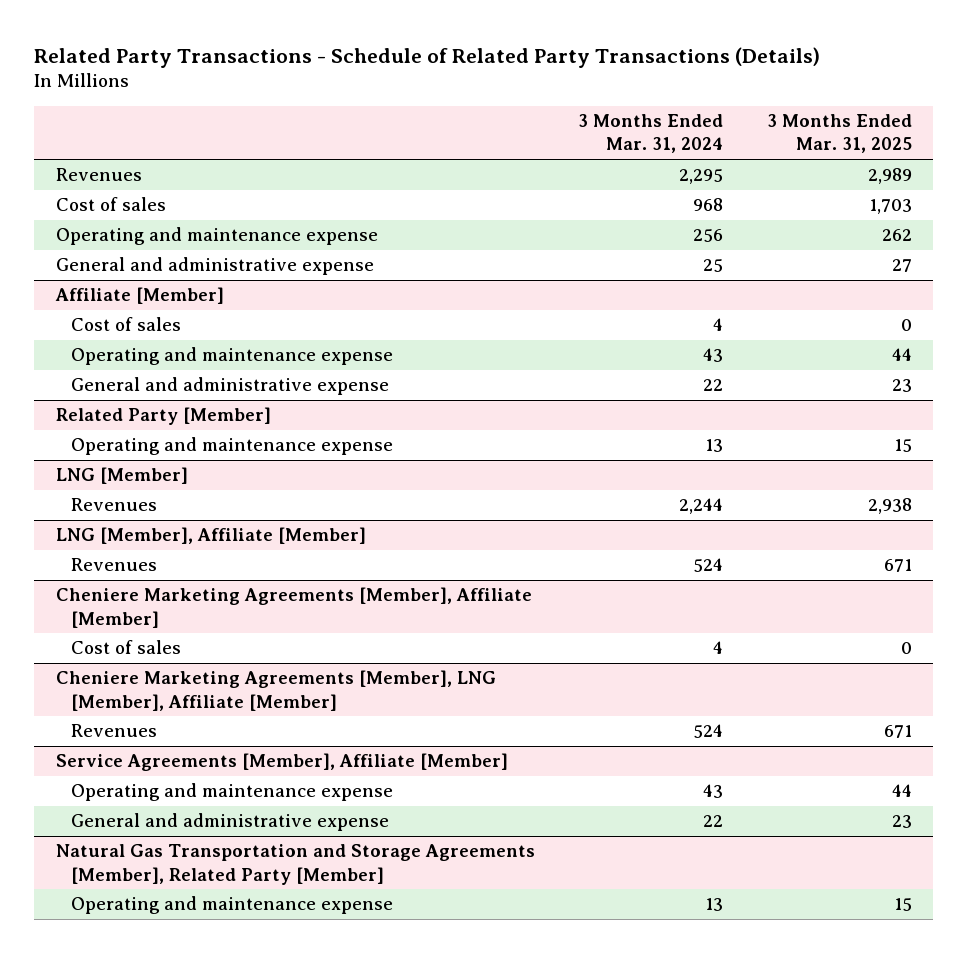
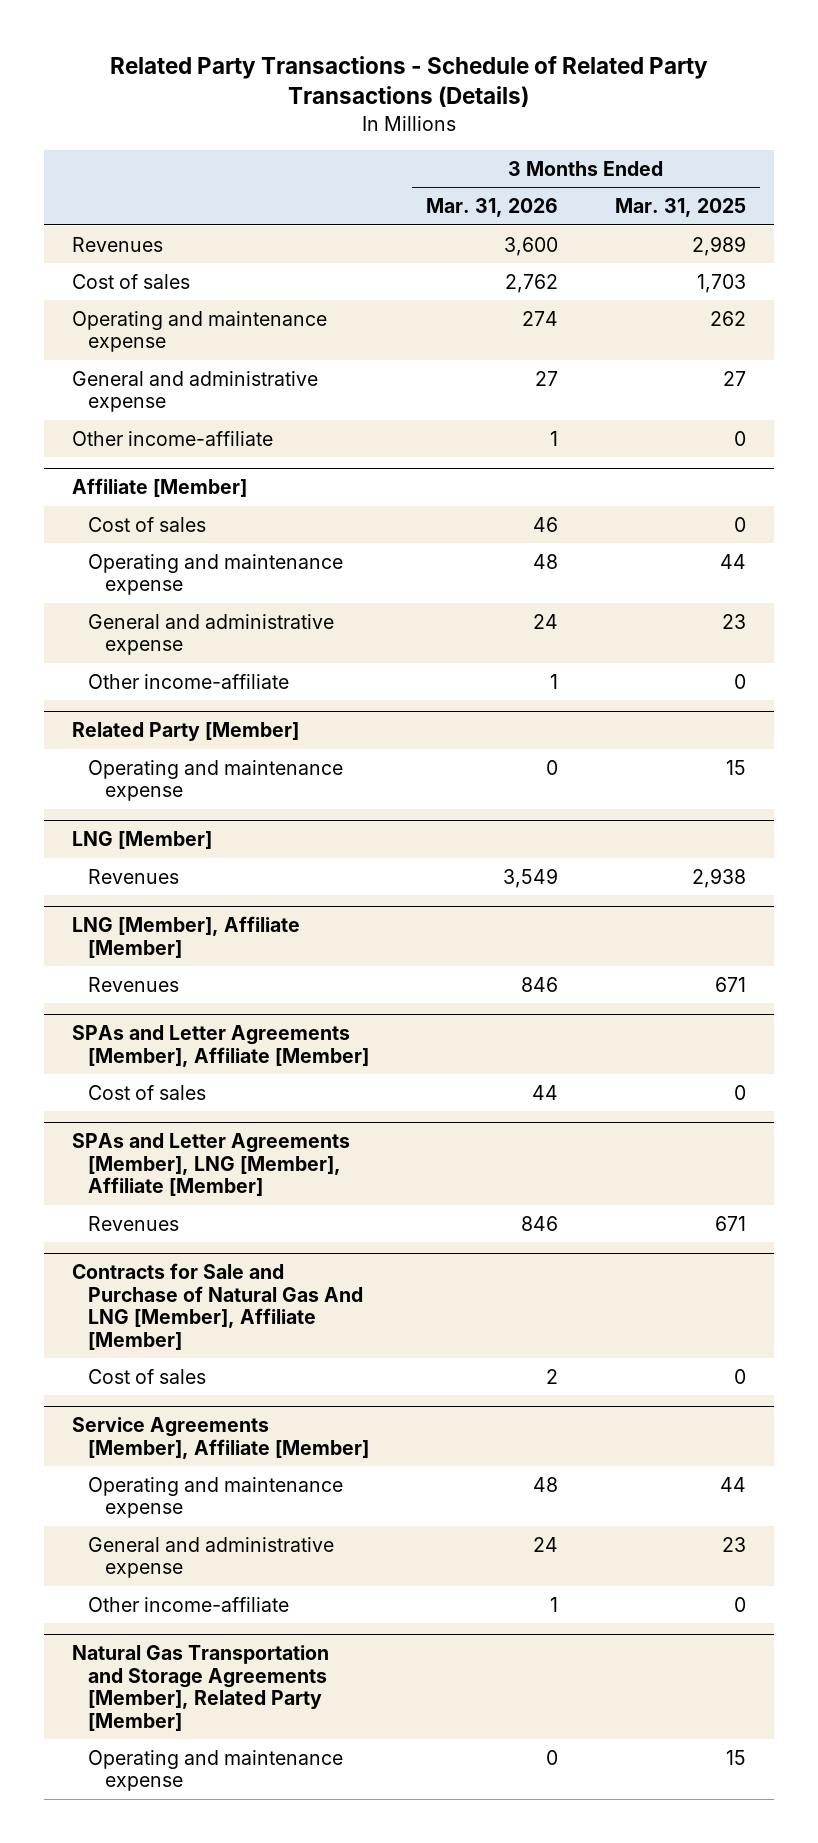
[578,114,724,154] 3 Months Ended Mar. 31, 2024 -> none
none -> [426,197,559,217] Mar. 31, 2026
none -> [72,430,274,446] Other income-affiliate
none -> [88,673,290,689] Other income-affiliate
[55,587,532,628] Cheniere Marketing Agreements [Member], Affiliate [Member] -> none
none -> [72,1025,370,1067] SPAs and Letter Agreements [Member], Affiliate [Member]
[55,670,496,711] Cheniere Marketing Agreements [Member], LNG [Member], Affiliate [Member] -> none
none -> [72,1133,351,1197] SPAs and Letter Agreements [Member], LNG [Member], Affiliate [Member]
none -> [72,1263,364,1350] Contracts for Sale and Purchase of Natural Gas And LNG [Member], Affiliate [Member]
none -> [88,1368,207,1384] Cost of sales
none -> [88,1596,290,1612] Other income-affiliate

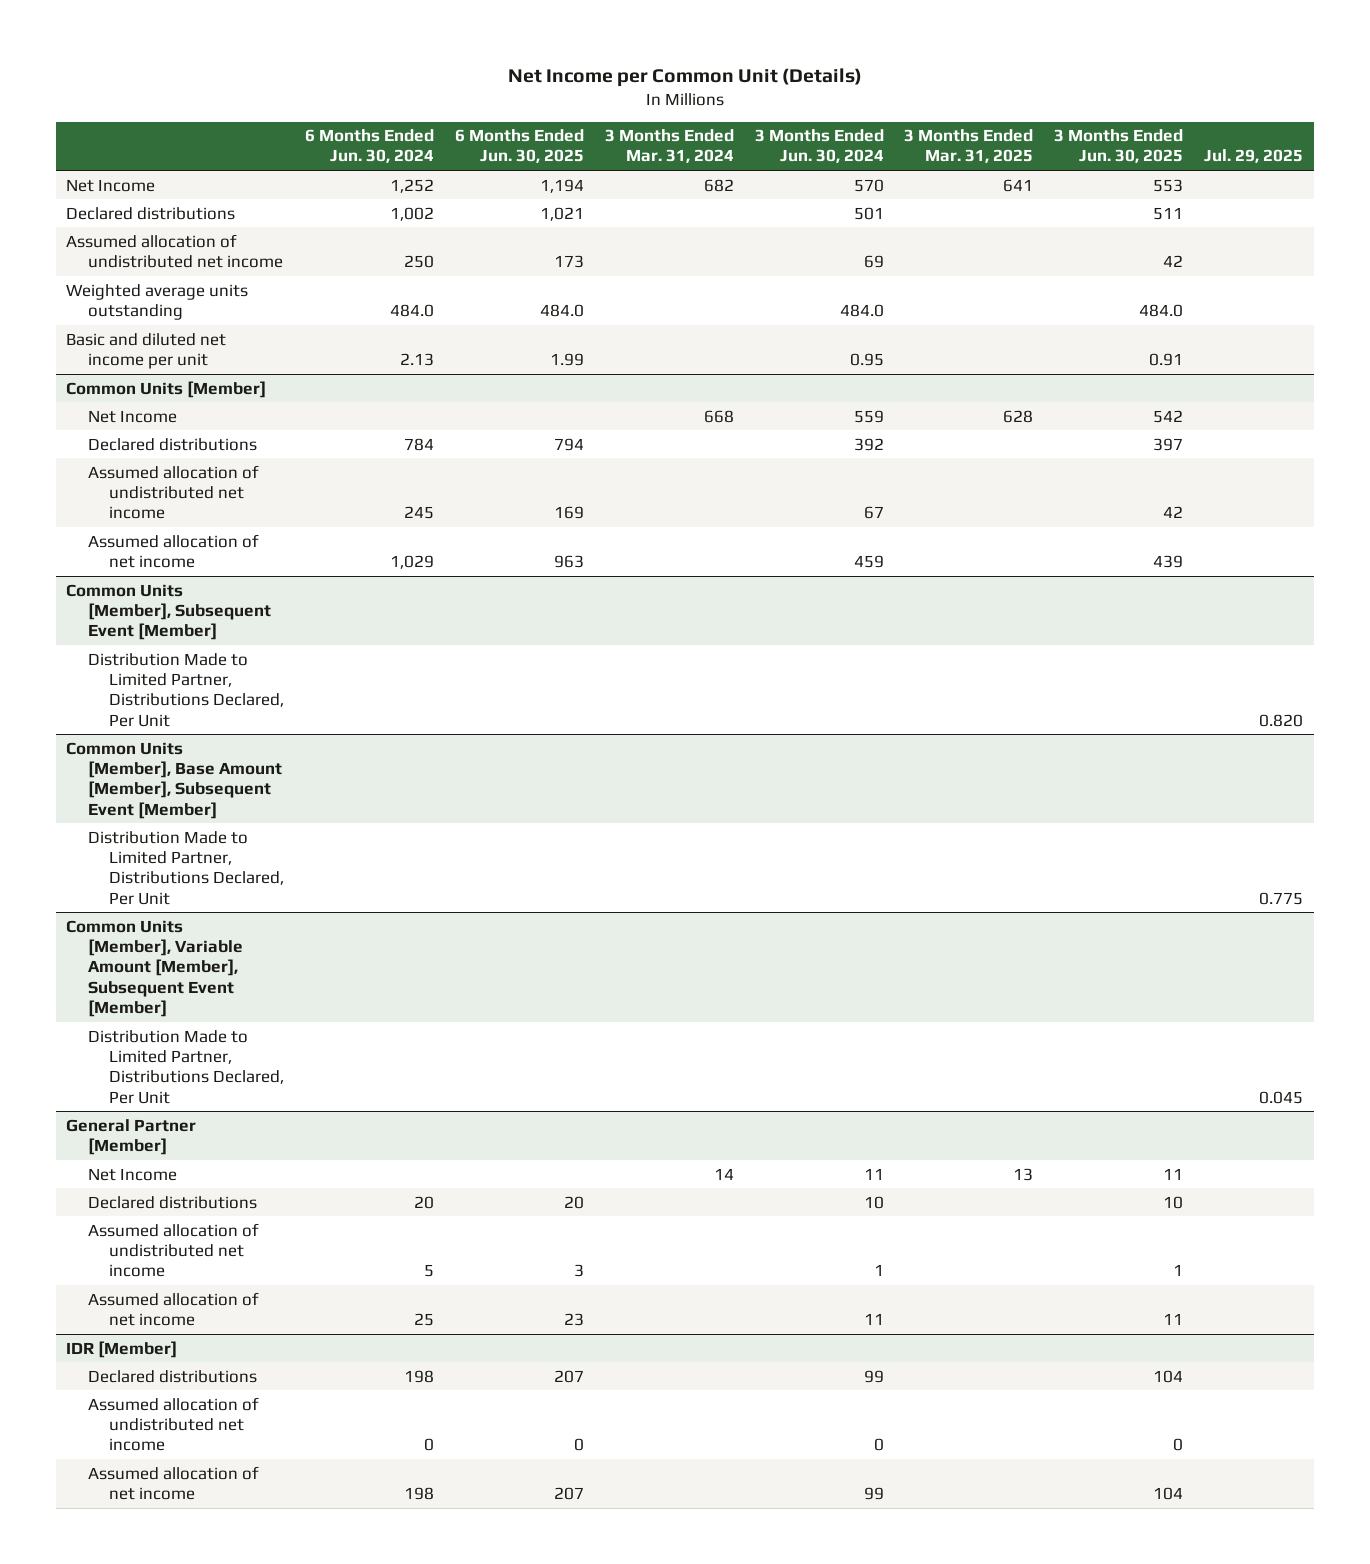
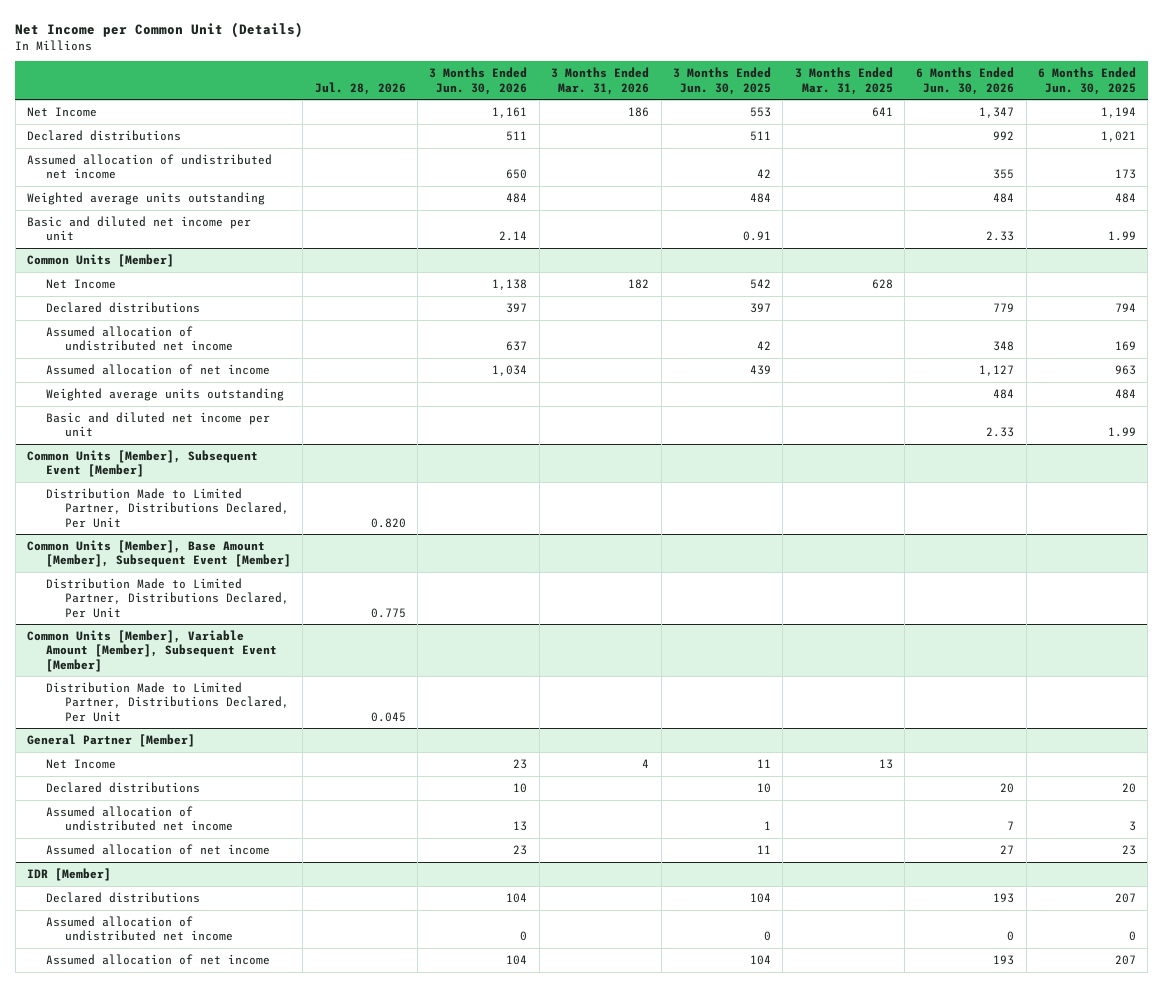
[305,129,435,164] 6 Months Ended Jun. 30, 2024 -> none
[604,129,734,164] 3 Months Ended Mar. 31, 2024 -> none
[754,129,884,164] 3 Months Ended Jun. 30, 2024 -> none
[1204,149,1304,164] Jul. 29, 2025 -> none
none -> [314,81,406,95] Jul. 28, 2026
none -> [429,67,528,95] 3 Months Ended Jun. 30, 2026
none -> [551,67,650,95] 3 Months Ended Mar. 31, 2026
none -> [916,67,1015,95] 6 Months Ended Jun. 30, 2026
[539,303,584,317] 484.0 -> [1115,192,1137,203] 484
[1139,303,1184,317] 484.0 -> [749,192,771,203] 484
none -> [46,387,285,401] Weighted average units outstanding
none -> [46,411,271,438] Basic and diluted net income per unit

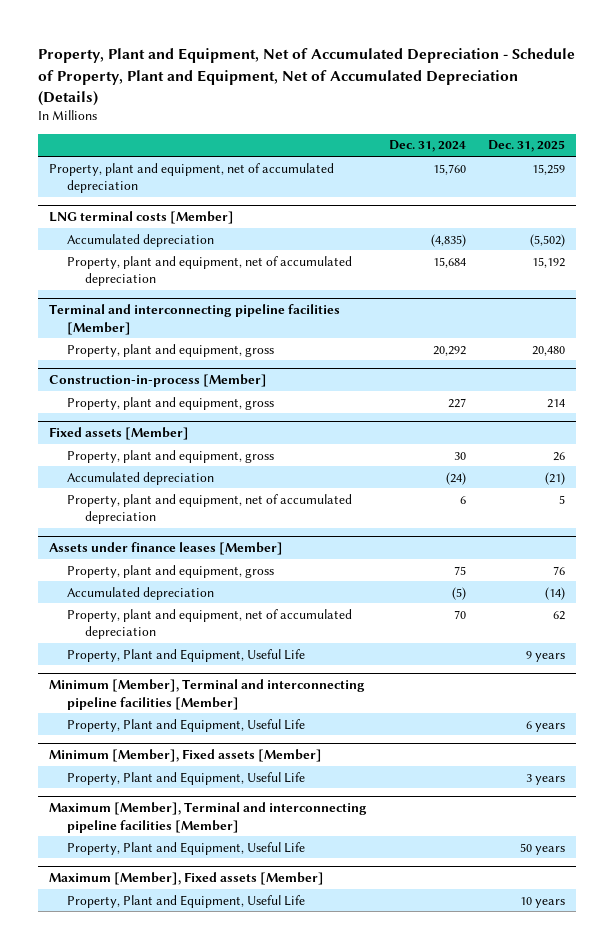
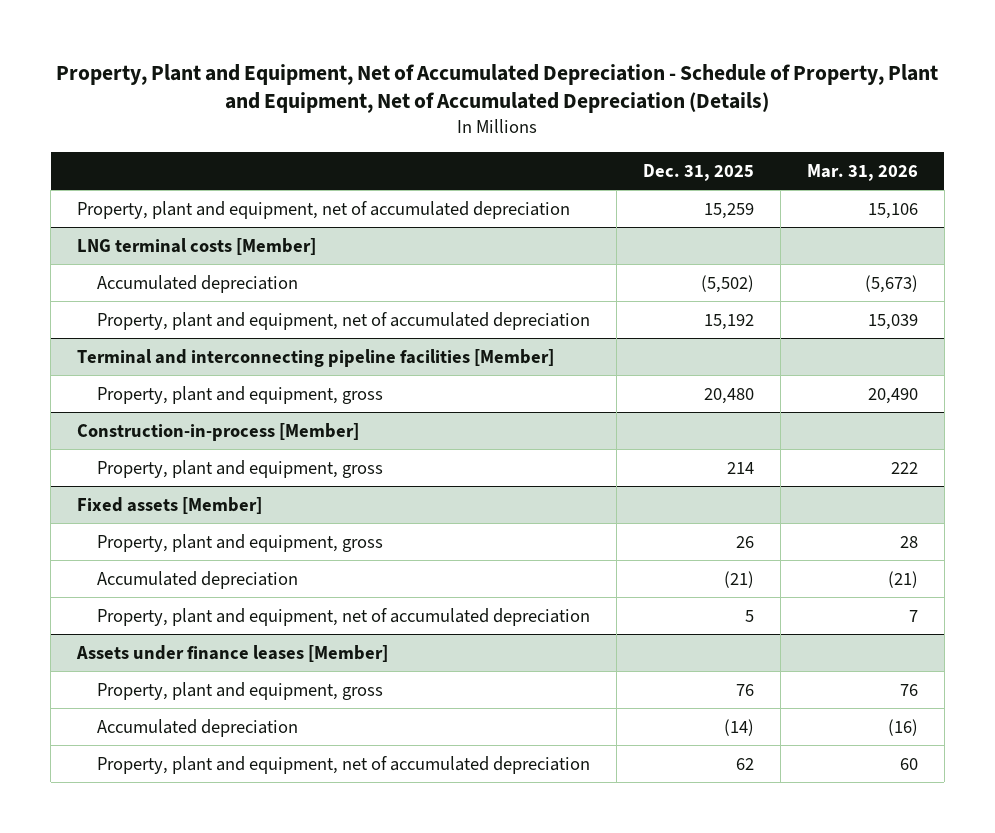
[389,140,467,153] Dec. 31, 2024 -> none
none -> [806,163,918,181] Mar. 31, 2026
[67,648,306,662] Property, Plant and Equipment, Useful Life -> none
[49,679,366,710] Minimum [Member], Terminal and interconnecting pipeline facilities [Member] -> none
[67,718,306,732] Property, Plant and Equipment, Useful Life -> none
[49,749,323,763] Minimum [Member], Fixed assets [Member] -> none
[67,771,306,785] Property, Plant and Equipment, Useful Life -> none
[49,802,368,833] Maximum [Member], Terminal and interconnecting pipeline facilities [Member] -> none
[67,841,306,855] Property, Plant and Equipment, Useful Life -> none
[49,872,325,886] Maximum [Member], Fixed assets [Member] -> none
[67,894,306,908] Property, Plant and Equipment, Useful Life -> none

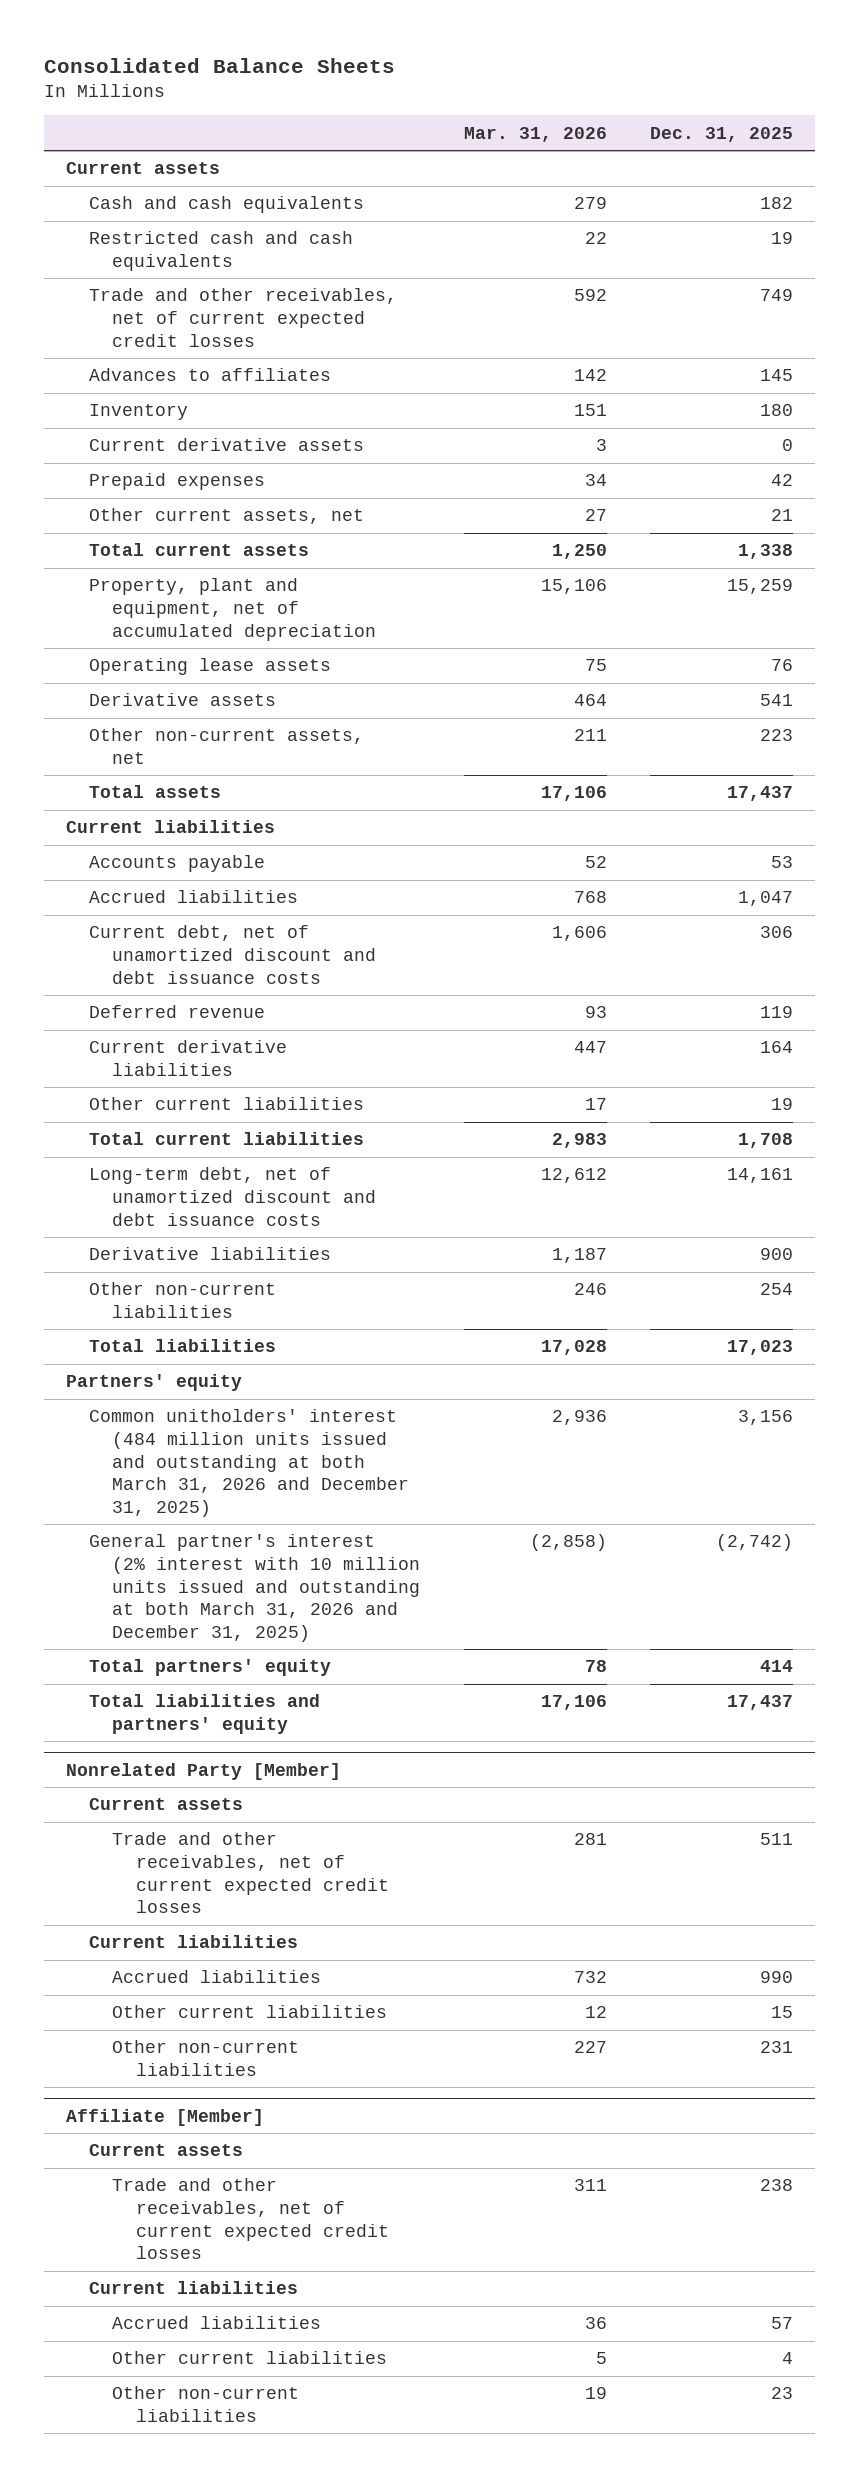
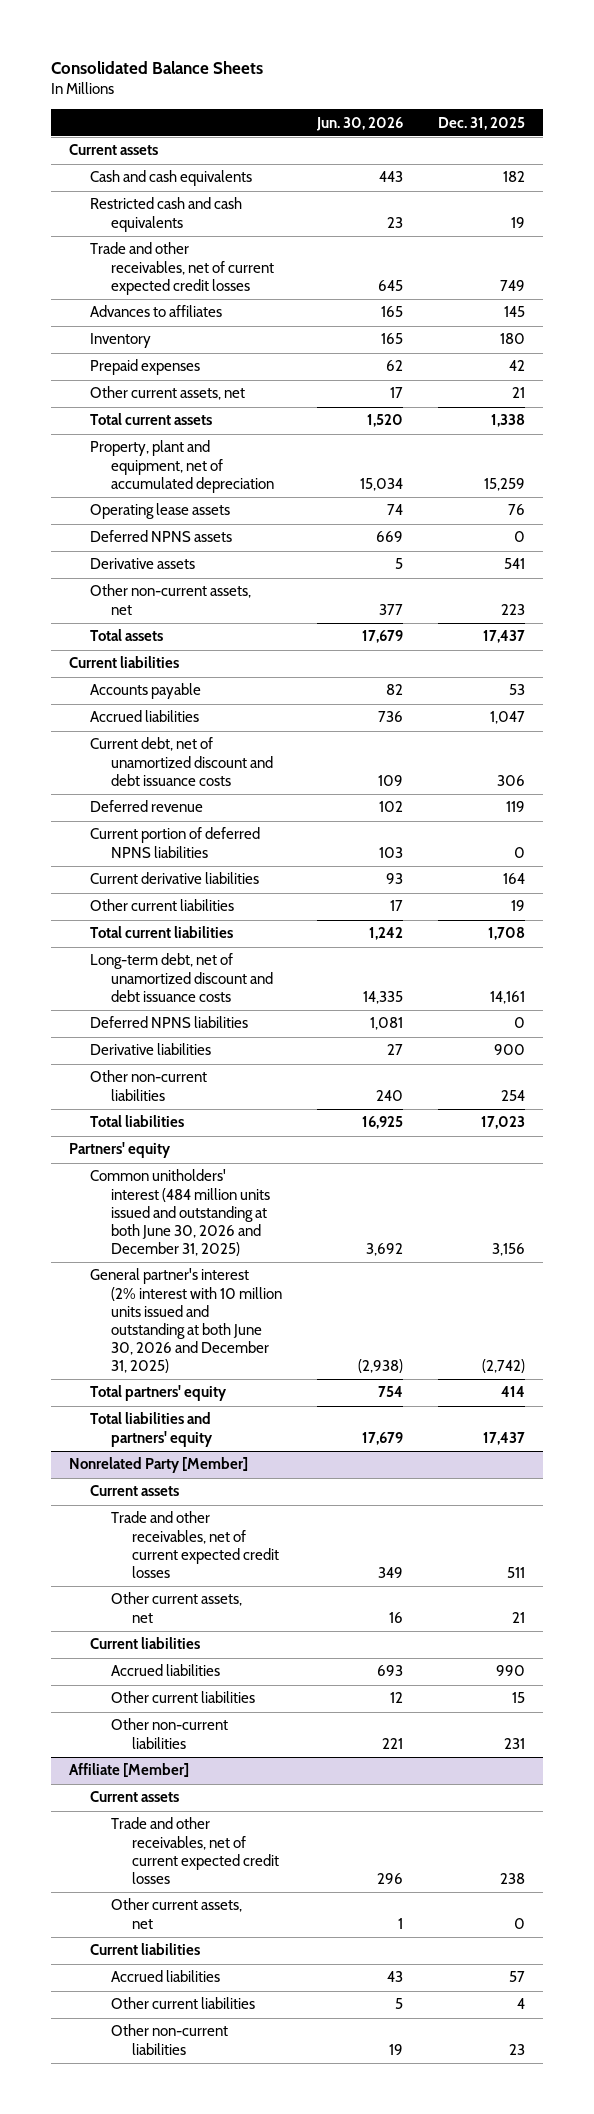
[463,126,607,142] Mar. 31, 2026 -> none
none -> [316,116,404,131] Jun. 30, 2026
[89,438,365,452] Current derivative assets -> none
none -> [89,530,232,543] Deferred NPNS assets
none -> [89,827,260,858] Current portion of deferred NPNS liabilities
none -> [89,1016,248,1029] Deferred NPNS liabilities
[89,1409,410,1517] Common unitholders' interest (484 million units issued and outstanding at both March 31, 2026 and December 31, 2025) -> [89,1169,270,1256] Common unitholders' interest (484 million units issued and outstanding at both June 30, 2026 and December 31, 2025)
[89,1534,421,1642] General partner's interest (2% interest with 10 million units issued and outstanding at both March 31, 2026 and December 31, 2025) -> [89,1268,282,1374] General partner's interest (2% interest with 10 million units issued and outstanding at both June 30, 2026 and December 31, 2025)
none -> [110,1592,242,1623] Other current assets, net
none -> [110,1898,242,1929] Other current assets, net

